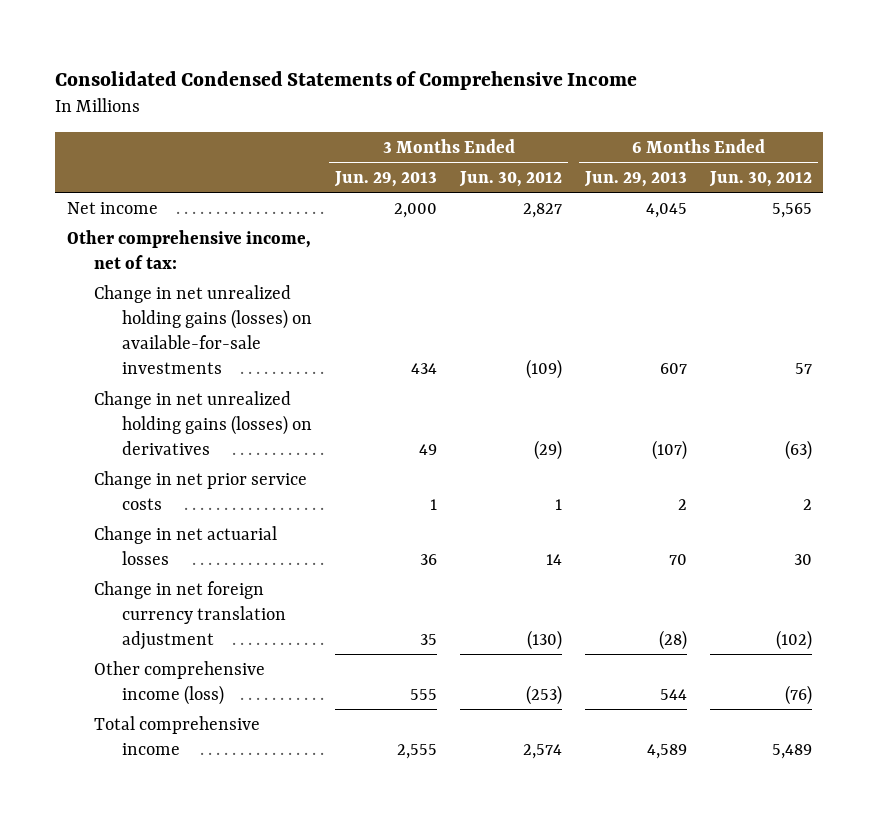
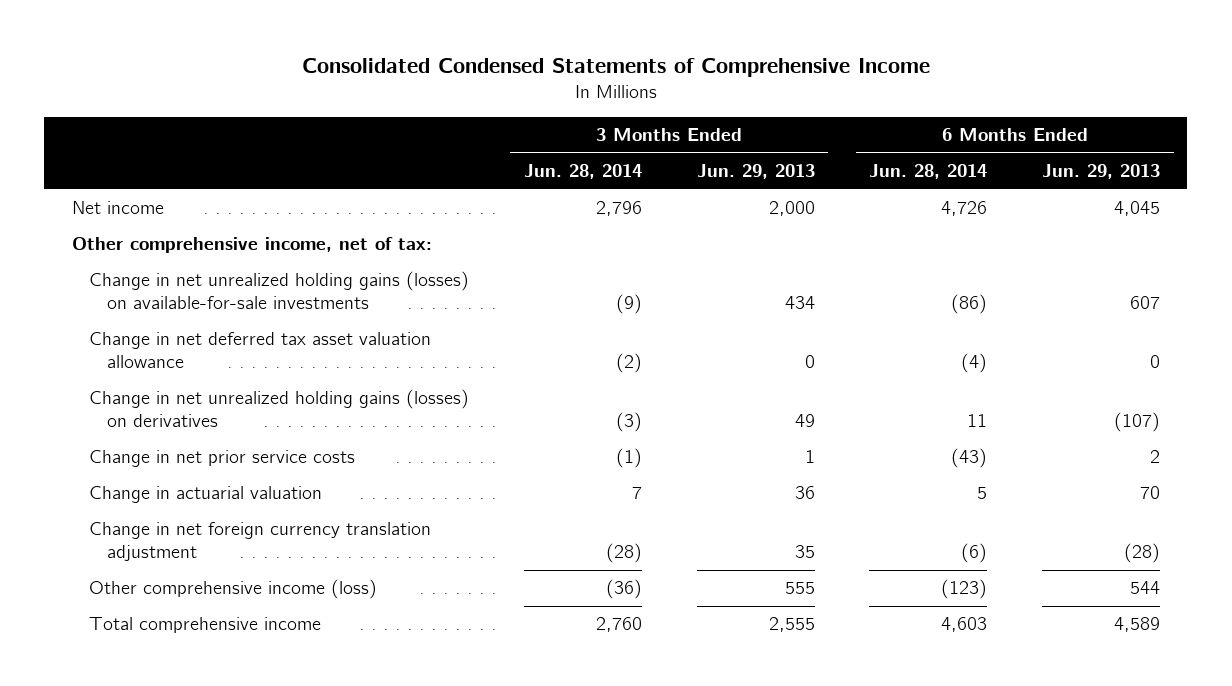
[459,170,563,187] Jun. 30, 2012 -> none
[708,170,812,187] Jun. 30, 2012 -> none
none -> [524,164,643,180] Jun. 28, 2014
none -> [869,164,988,180] Jun. 28, 2014
none -> [89,332,432,369] Change in net deferred tax asset valuation allowance
[94,525,278,565] Change in net actuarial losses -> [89,486,323,504] Change in actuarial valuation

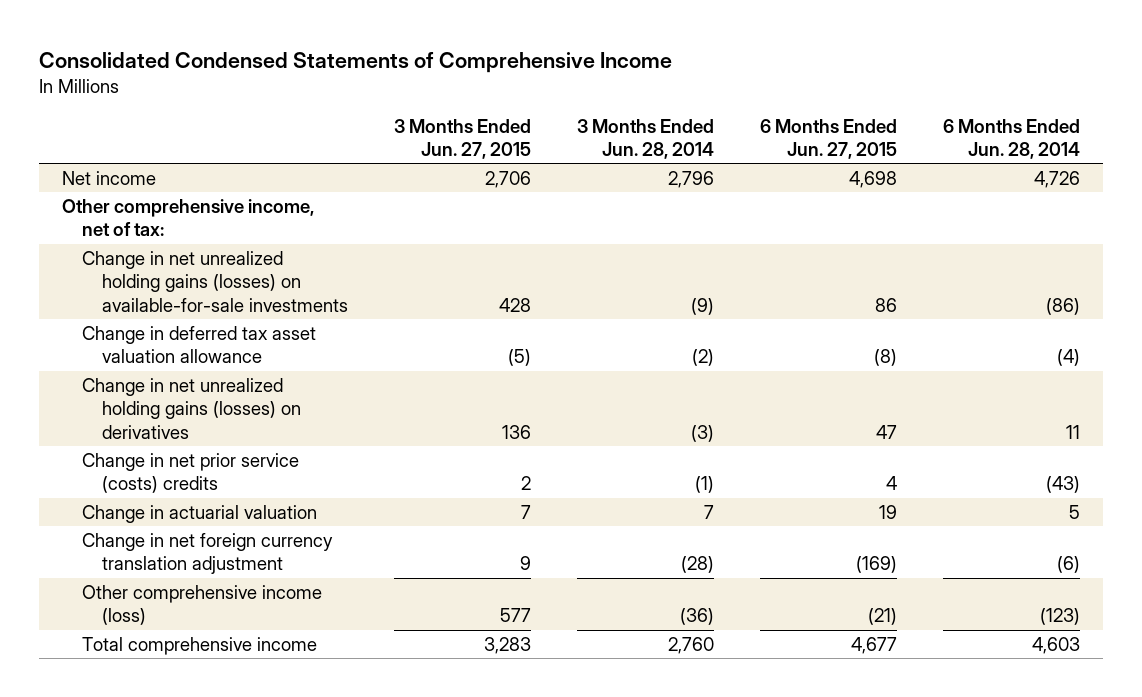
[696,164,815,180] Jun. 29, 2013 -> none
[1041,164,1160,180] Jun. 29, 2013 -> none
none -> [393,118,531,159] 3 Months Ended Jun. 27, 2015
none -> [759,118,897,159] 6 Months Ended Jun. 27, 2015
[89,332,432,369] Change in net deferred tax asset valuation allowance -> [81,326,316,364] Change in deferred tax asset valuation allowance
[89,450,356,468] Change in net prior service costs -> [81,453,299,494] Change in net prior service (costs) credits

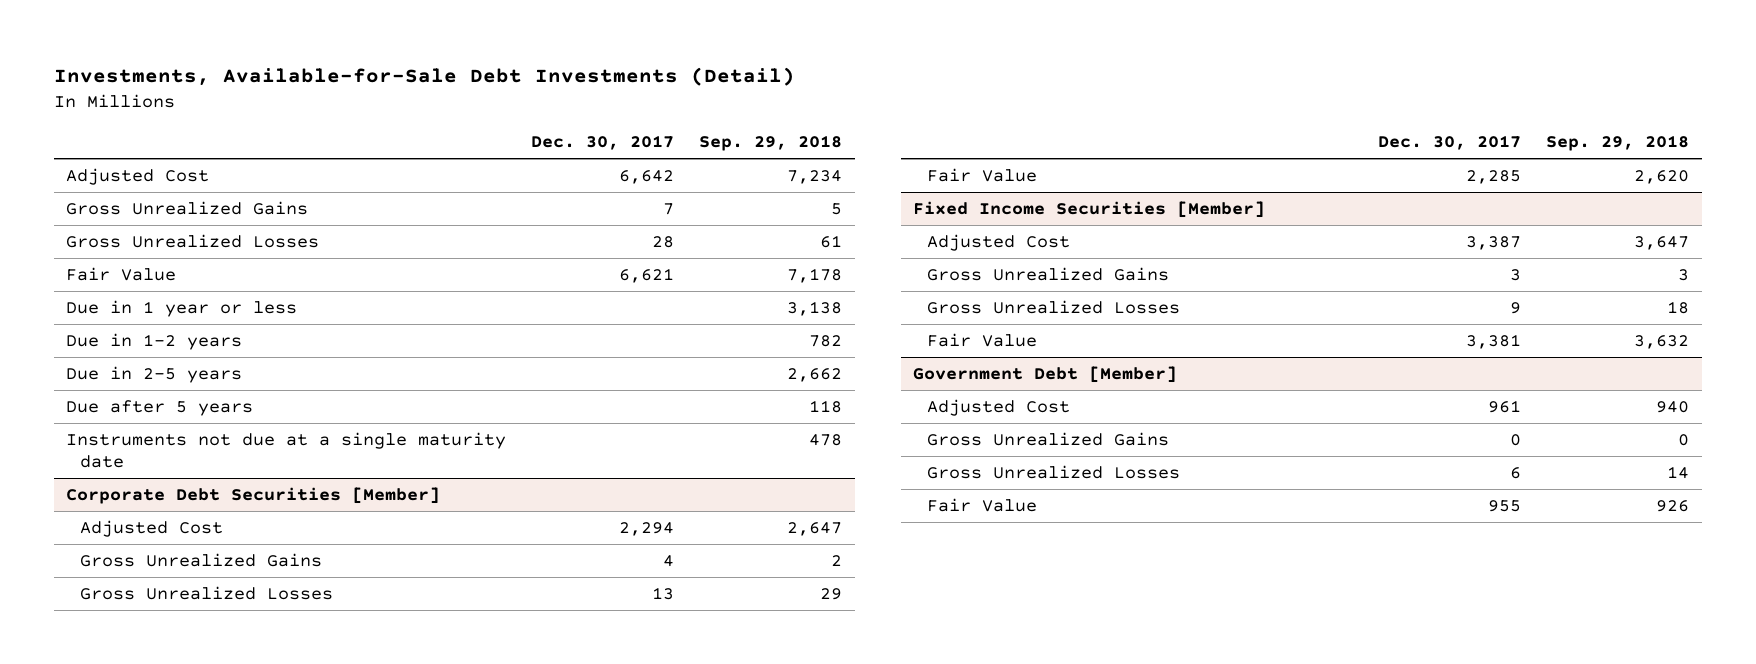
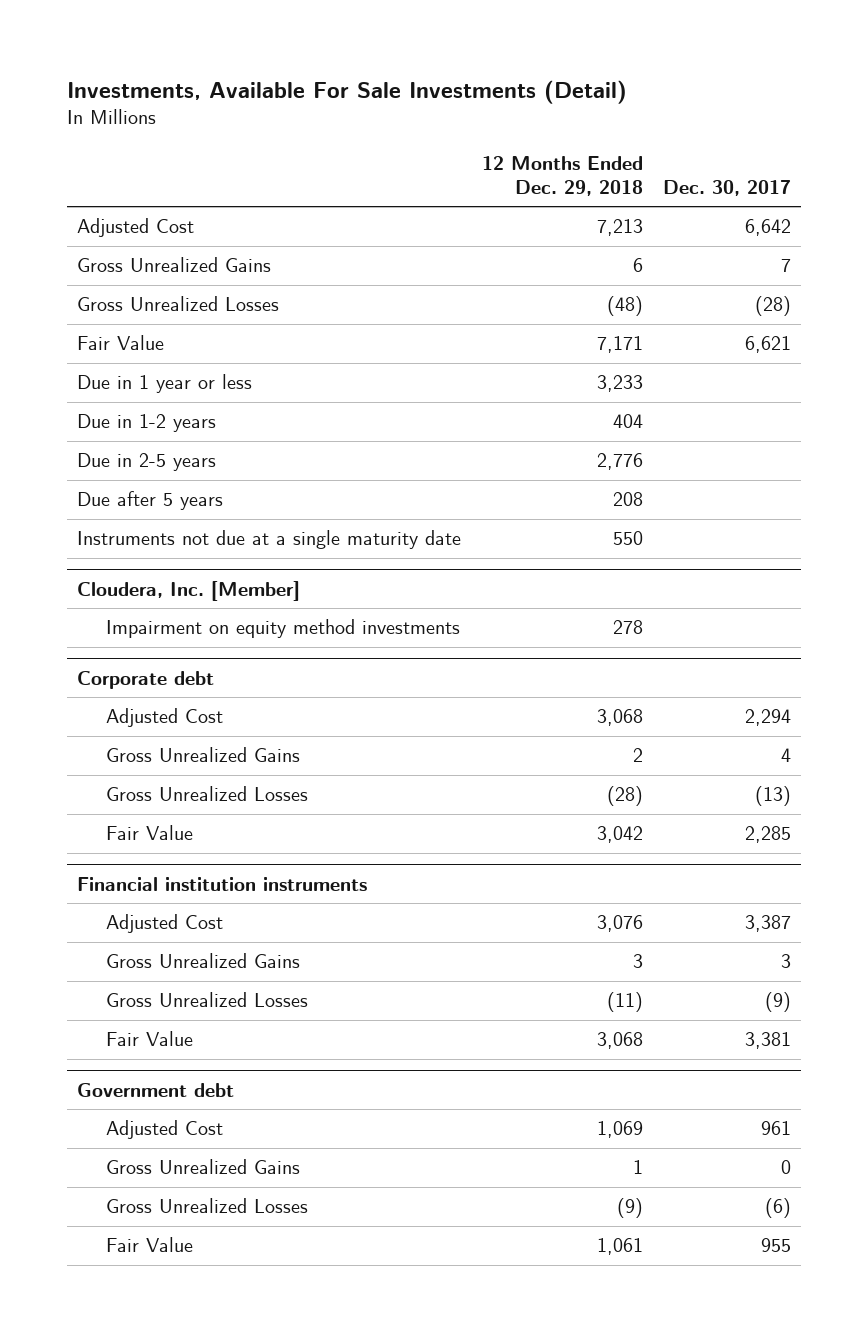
[53,67,795,87] Investments, Available-for-Sale Debt Investments (Detail) -> [67,79,628,104] Investments, Available For Sale Investments (Detail)
[699,135,843,152] Sep. 29, 2018 -> none
none -> [481,156,643,196] 12 Months Ended Dec. 29, 2018
[652,236,675,249] 28 -> [755,296,792,317] (28)
none -> [77,580,301,601] Cloudera, Inc. [Member]
none -> [106,619,461,639] Impairment on equity method investments
[66,487,441,505] Corporate Debt Securities [Member] -> [77,670,215,689] Corporate debt
[652,587,675,601] 13 -> [755,786,792,807] (13)
[913,201,1266,219] Fixed Income Securities [Member] -> [77,876,368,891] Financial institution instruments
[1510,302,1522,315] 9 -> [765,992,792,1013] (9)
[913,366,1178,384] Government Debt [Member] -> [77,1082,235,1097] Government debt
[1510,467,1522,480] 6 -> [765,1198,792,1219] (6)

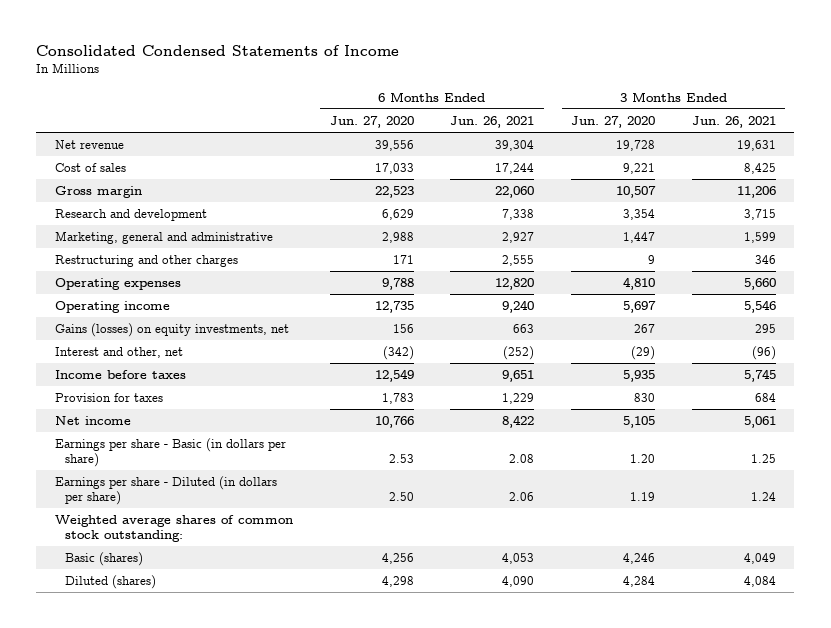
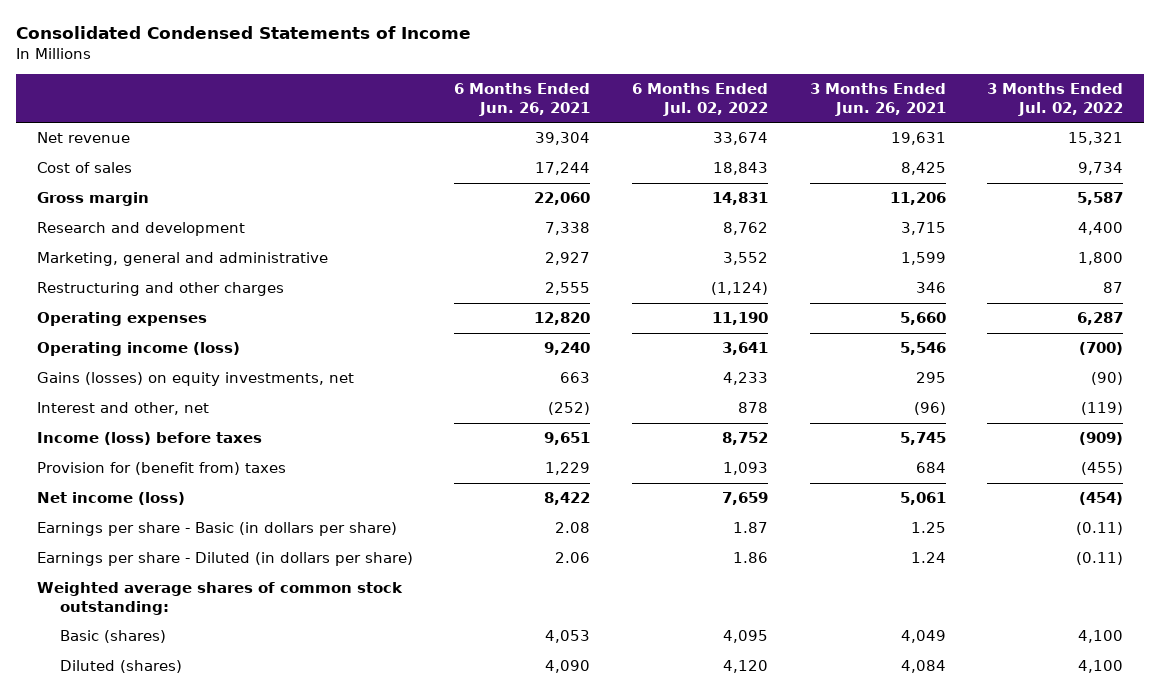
[329,115,414,128] Jun. 27, 2020 -> none
[571,115,656,128] Jun. 27, 2020 -> none
none -> [631,82,768,116] 6 Months Ended Jul. 02, 2022
none -> [987,82,1124,116] 3 Months Ended Jul. 02, 2022
[54,300,170,313] Operating income -> [36,342,240,357] Operating income (loss)
[54,369,186,379] Income before taxes -> [36,432,262,446] Income (loss) before taxes
[54,392,163,402] Provision for taxes -> [36,462,286,476] Provision for (benefit from) taxes
[54,415,131,425] Net income -> [36,492,185,506] Net income (loss)

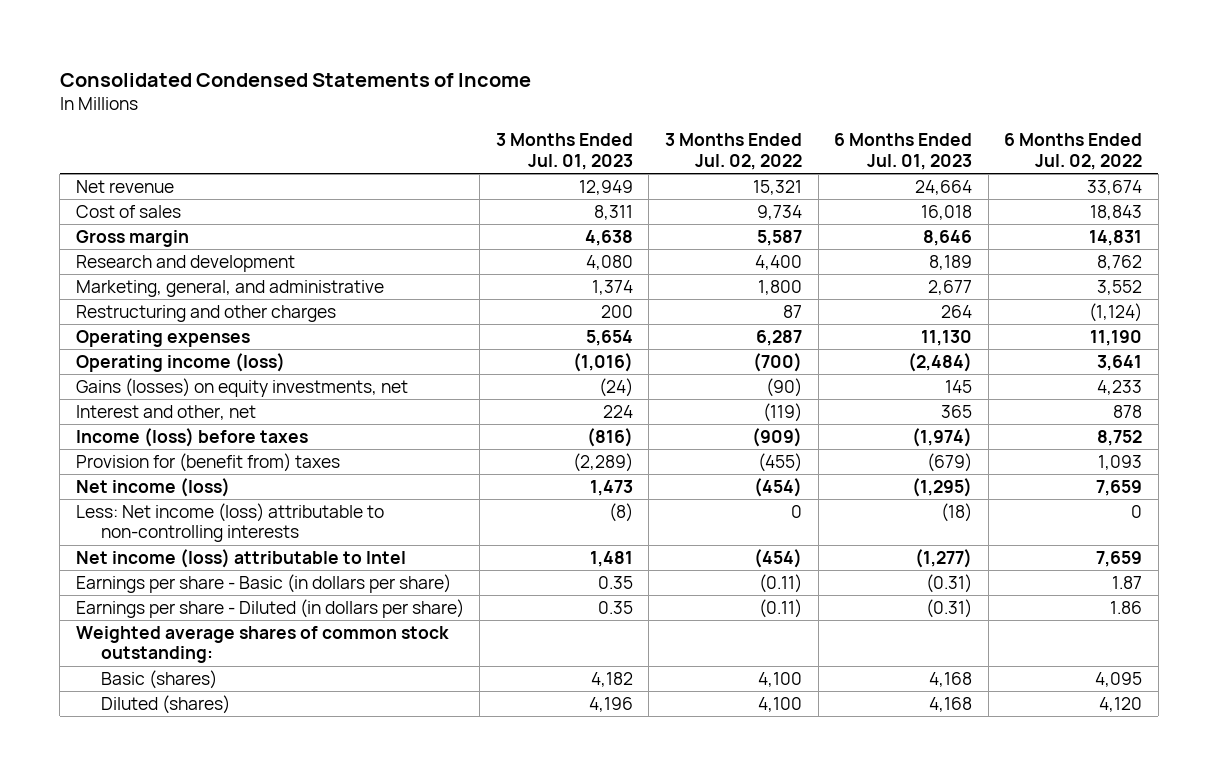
[454,82,591,116] 6 Months Ended Jun. 26, 2021 -> none
[809,82,946,116] 3 Months Ended Jun. 26, 2021 -> none
none -> [495,133,633,171] 3 Months Ended Jul. 01, 2023
none -> [834,133,973,171] 6 Months Ended Jul. 01, 2023
[36,252,328,267] Marketing, general and administrative -> [75,279,384,297] Marketing, general, and administrative
none -> [75,502,384,543] Less: Net income (loss) attributable to non-controlling interests
none -> [75,548,406,568] Net income (loss) attributable to Intel

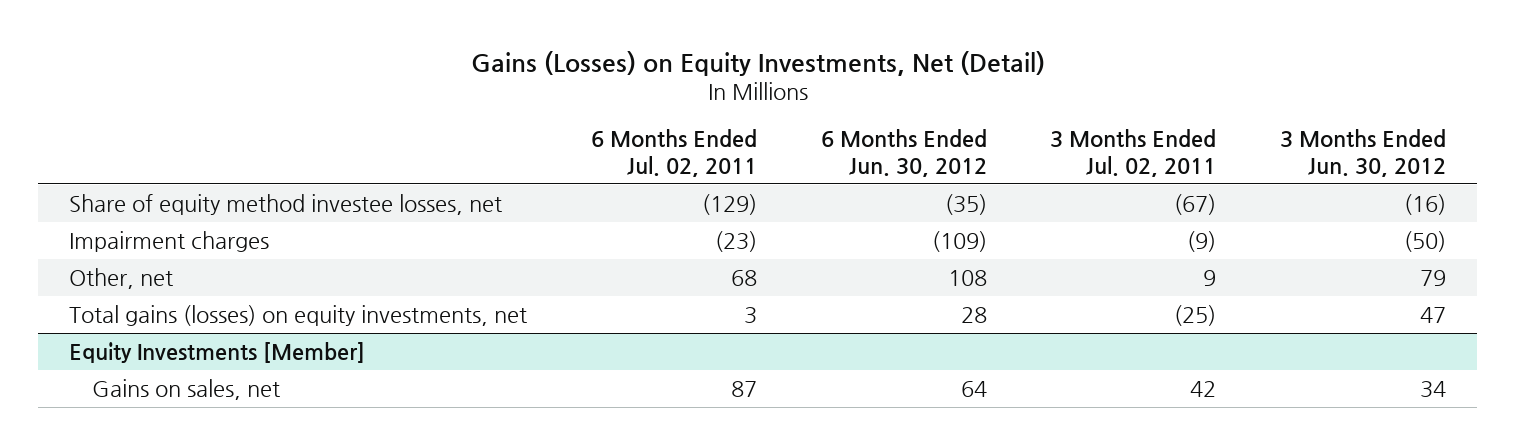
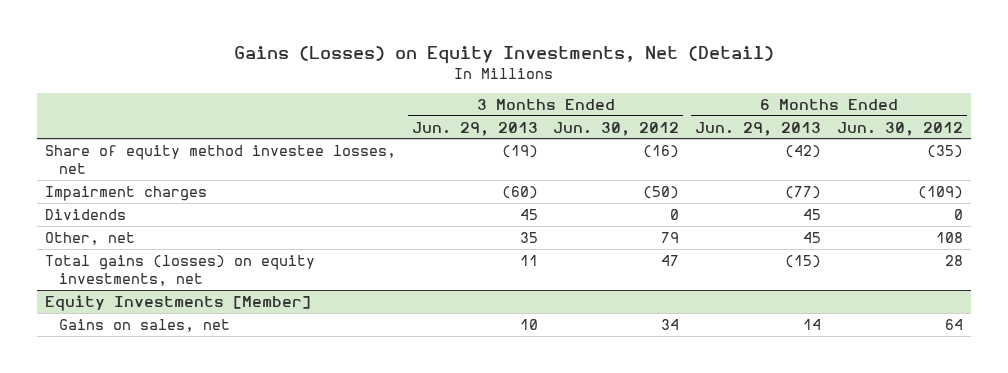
[590,129,757,177] 6 Months Ended Jul. 02, 2011 -> none
[1050,129,1217,177] 3 Months Ended Jul. 02, 2011 -> none
none -> [411,121,538,136] Jun. 29, 2013
none -> [695,121,822,136] Jun. 29, 2013
none -> [44,208,126,220] Dividends

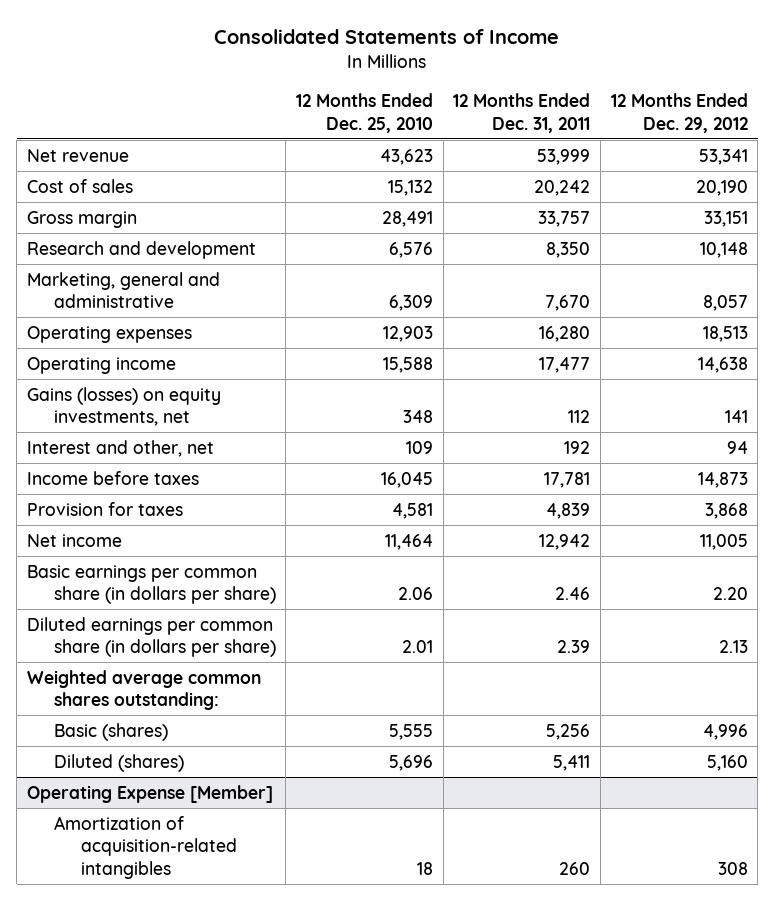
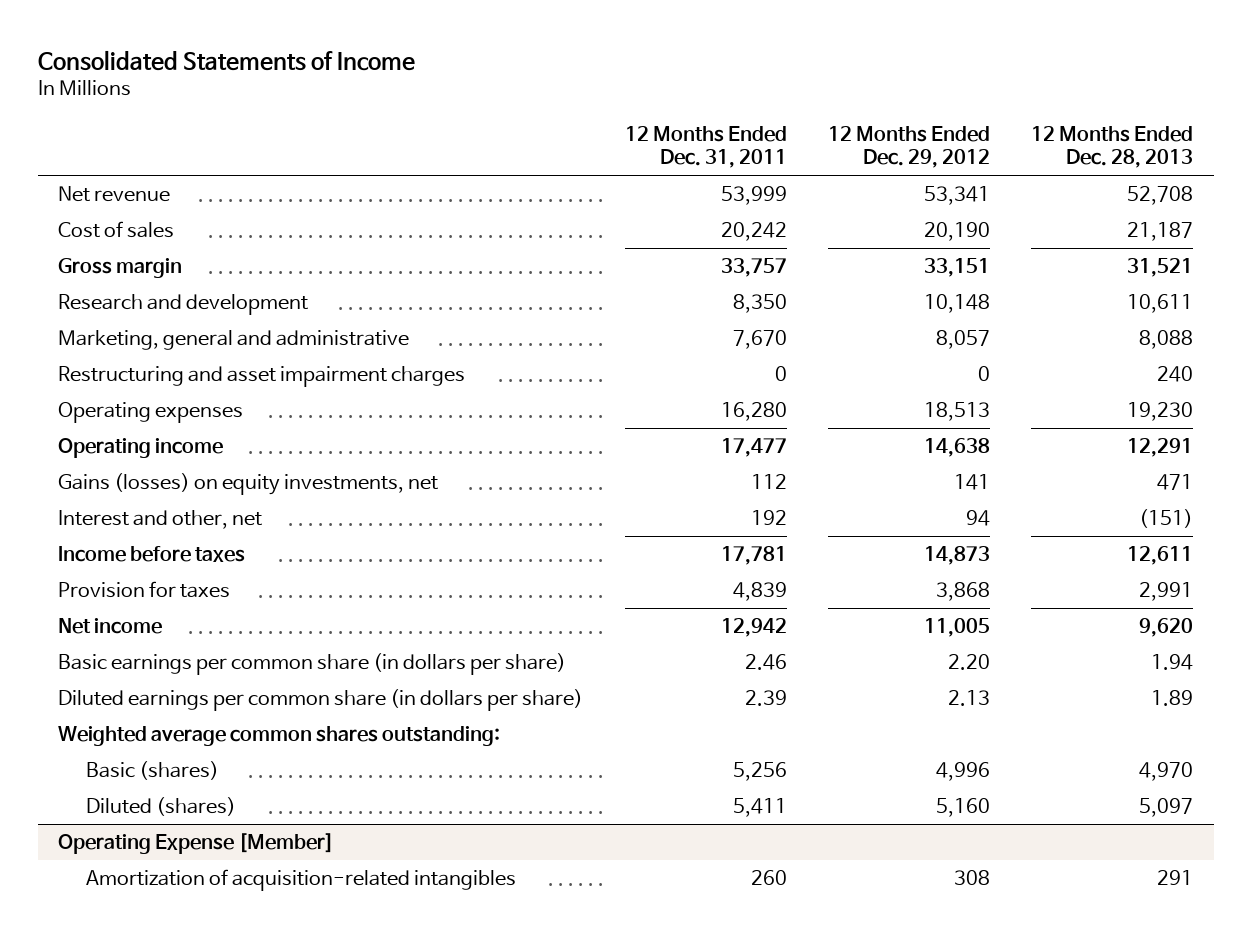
[296,93,434,133] 12 Months Ended Dec. 25, 2010 -> none
none -> [1030,125,1193,169] 12 Months Ended Dec. 28, 2013
none -> [58,366,466,388] Restructuring and asset impairment charges

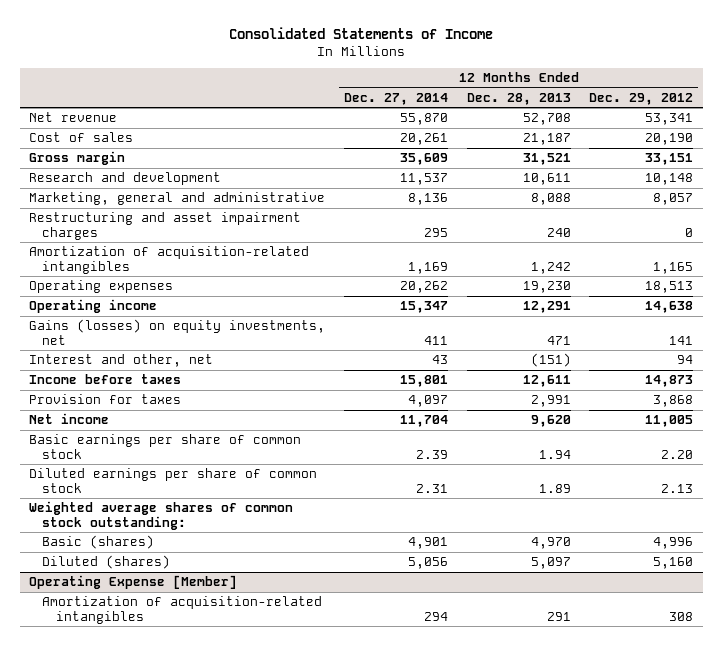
[624,125,787,169] 12 Months Ended Dec. 31, 2011 -> none
none -> [343,92,448,105] Dec. 27, 2014
none -> [29,246,310,274] Amortization of acquisition-related intangibles
[58,653,567,676] Basic earnings per common share (in dollars per share) -> [29,434,302,459] Basic earnings per share of common stock
[58,689,584,712] Diluted earnings per common share (in dollars per share) -> [29,468,318,493] Diluted earnings per share of common stock
[58,726,501,747] Weighted average common shares outstanding: -> [29,501,294,530] Weighted average shares of common stock outstanding:

